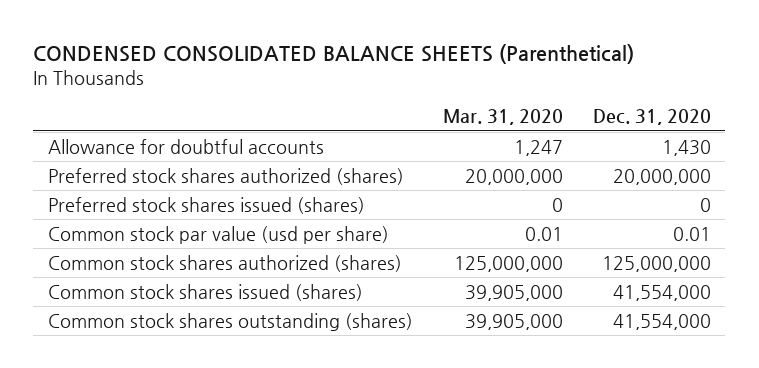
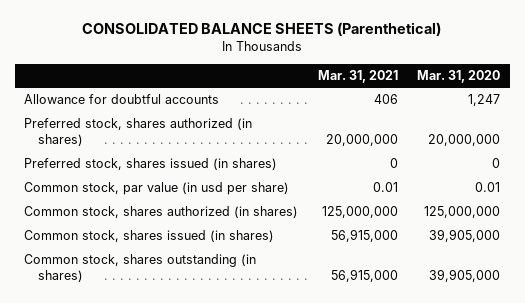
[33,44,635,65] CONDENSED CONSOLIDATED BALANCE SHEETS (Parenthetical) -> [82,22,442,37] CONSOLIDATED BALANCE SHEETS (Parenthetical)
[592,109,711,126] Dec. 31, 2020 -> none
none -> [317,69,398,83] Mar. 31, 2021
[48,167,405,185] Preferred stock shares authorized (shares) -> [24,118,253,147] Preferred stock, shares authorized (in shares)
[48,196,366,214] Preferred stock shares issued (shares) -> [24,158,278,171] Preferred stock, shares issued (in shares)
[48,225,390,244] Common stock par value (usd per share) -> [24,182,290,196] Common stock, par value (in usd per share)
[48,254,403,272] Common stock shares authorized (shares) -> [24,206,299,219] Common stock, shares authorized (in shares)
[48,283,364,301] Common stock shares issued (shares) -> [24,230,275,243] Common stock, shares issued (in shares)
[48,312,414,331] Common stock shares outstanding (shares) -> [24,254,257,283] Common stock, shares outstanding (in shares)

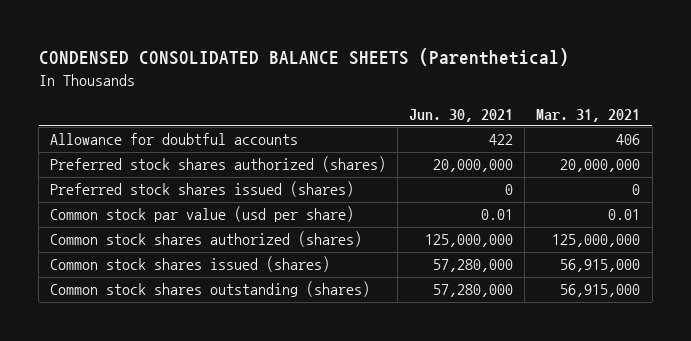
[82,22,442,37] CONSOLIDATED BALANCE SHEETS (Parenthetical) -> [38,48,569,67] CONDENSED CONSOLIDATED BALANCE SHEETS (Parenthetical)
[417,69,501,83] Mar. 31, 2020 -> none
none -> [409,108,514,122] Jun. 30, 2021
[24,118,253,147] Preferred stock, shares authorized (in shares) -> [50,156,387,173] Preferred stock shares authorized (shares)
[24,158,278,171] Preferred stock, shares issued (in shares) -> [50,181,355,198] Preferred stock shares issued (shares)
[24,182,290,196] Common stock, par value (in usd per share) -> [50,206,355,223] Common stock par value (usd per share)
[24,206,299,219] Common stock, shares authorized (in shares) -> [50,231,363,248] Common stock shares authorized (shares)
[24,230,275,243] Common stock, shares issued (in shares) -> [50,256,331,273] Common stock shares issued (shares)
[24,254,257,283] Common stock, shares outstanding (in shares) -> [50,281,371,298] Common stock shares outstanding (shares)

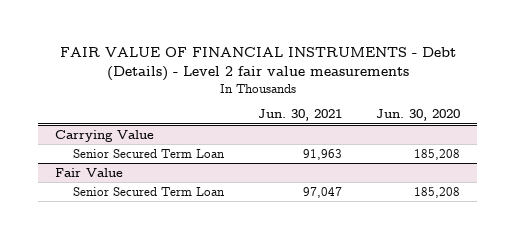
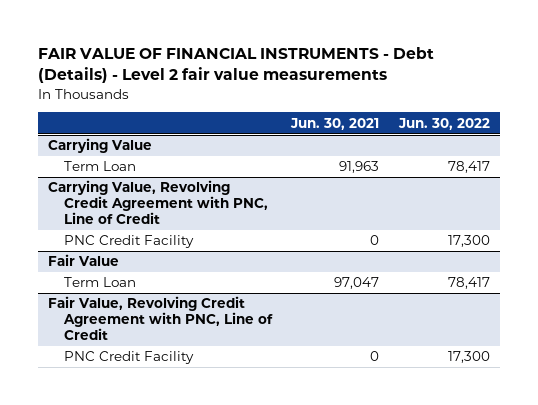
[376,109,461,122] Jun. 30, 2020 -> none
none -> [397,117,490,130] Jun. 30, 2022
[73,148,226,158] Senior Secured Term Loan -> [63,161,136,172] Term Loan
none -> [48,180,268,224] Carrying Value, Revolving Credit Agreement with PNC, Line of Credit
none -> [63,235,194,249] PNC Credit Facility
[73,186,226,196] Senior Secured Term Loan -> [63,277,136,288] Term Loan
none -> [48,296,273,340] Fair Value, Revolving Credit Agreement with PNC, Line of Credit
none -> [63,351,194,365] PNC Credit Facility

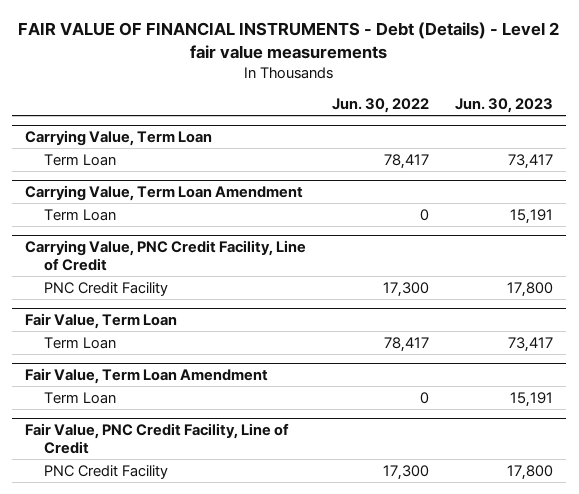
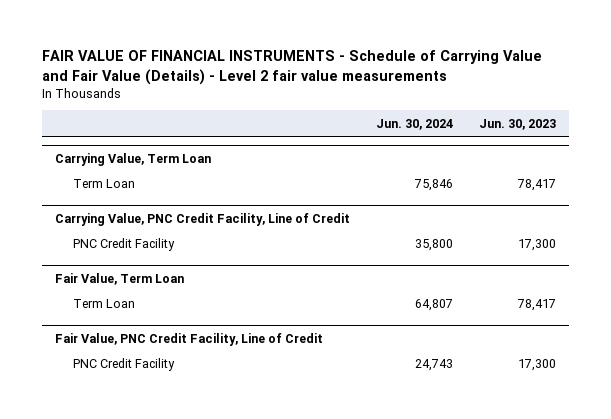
[18,22,560,60] FAIR VALUE OF FINANCIAL INSTRUMENTS - Debt (Details) - Level 2 fair value measurements -> [41,50,542,85] FAIR VALUE OF FINANCIAL INSTRUMENTS - Schedule of Carrying Value and Fair Value (Details) - Level 2 fair value measurements
[332,98,430,114] Jun. 30, 2022 -> none
none -> [376,118,454,130] Jun. 30, 2024
[25,184,304,201] Carrying Value, Term Loan Amendment -> none
[44,208,117,221] Term Loan -> none
[508,153,554,169] 73,417 -> [517,179,557,192] 78,417
[507,281,554,297] 17,800 -> [518,239,557,252] 17,300
[25,367,269,384] Fair Value, Term Loan Amendment -> none
[44,391,117,404] Term Loan -> none
[508,336,554,352] 73,417 -> [517,299,557,312] 78,417
[507,464,554,480] 17,800 -> [518,359,557,372] 17,300

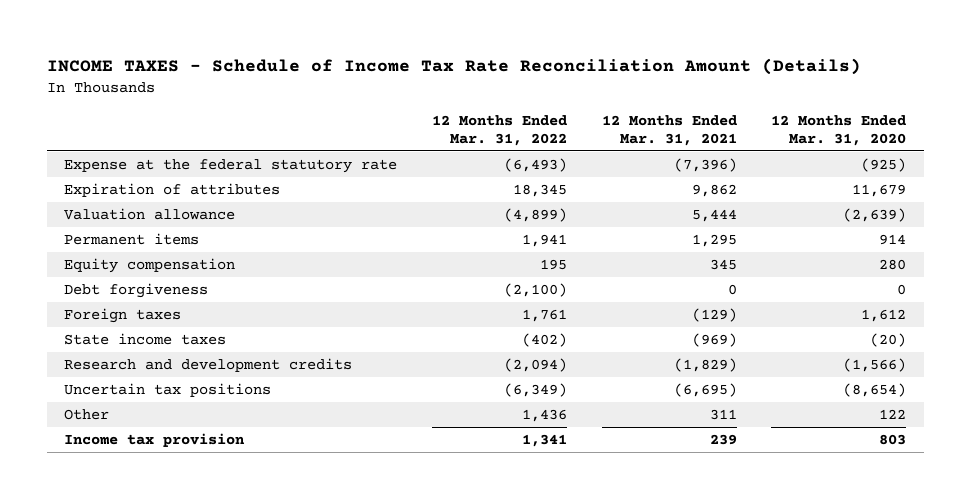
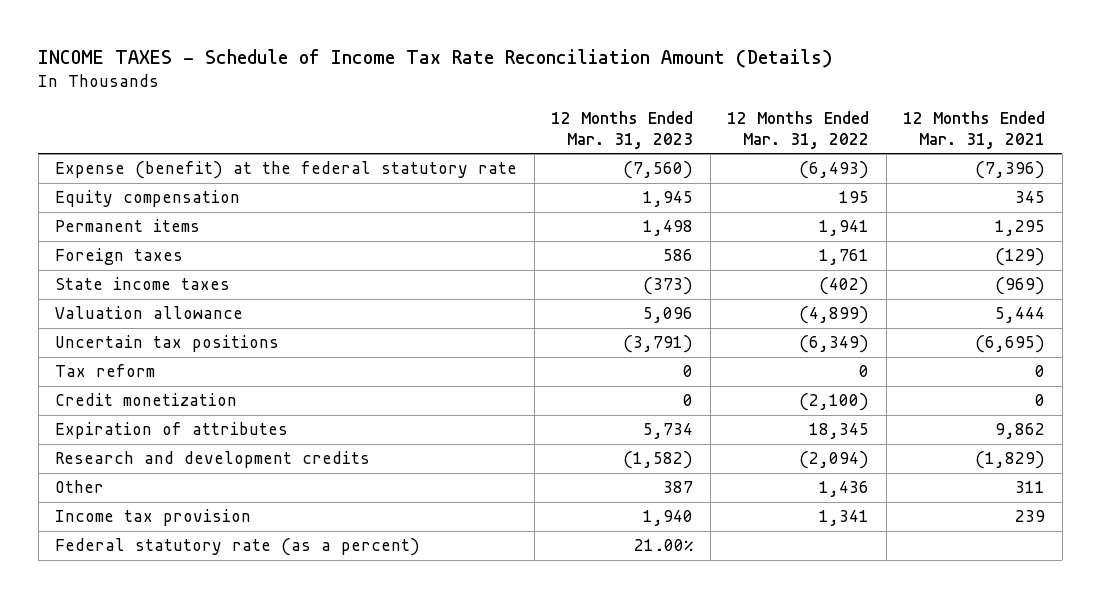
[771,114,907,146] 12 Months Ended Mar. 31, 2020 -> none
none -> [551,111,694,149] 12 Months Ended Mar. 31, 2023
[64,159,398,174] Expense at the federal statutory rate -> [55,161,518,180] Expense (benefit) at the federal statutory rate
[64,283,209,299] Debt forgiveness -> none
[64,233,200,246] Permanent items -> [55,219,201,233] Permanent items
[64,208,236,221] Valuation allowance -> [55,306,244,320] Valuation allowance
none -> [55,364,156,378] Tax reform
none -> [55,393,238,407] Credit monetization
[64,183,281,198] Expiration of attributes -> [55,422,289,440] Expiration of attributes
[64,358,353,373] Research and development credits -> [55,451,371,469] Research and development credits
none -> [55,538,421,557] Federal statutory rate (as a percent)

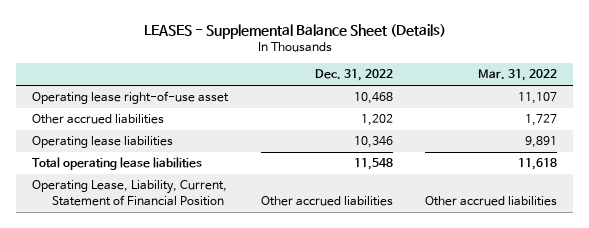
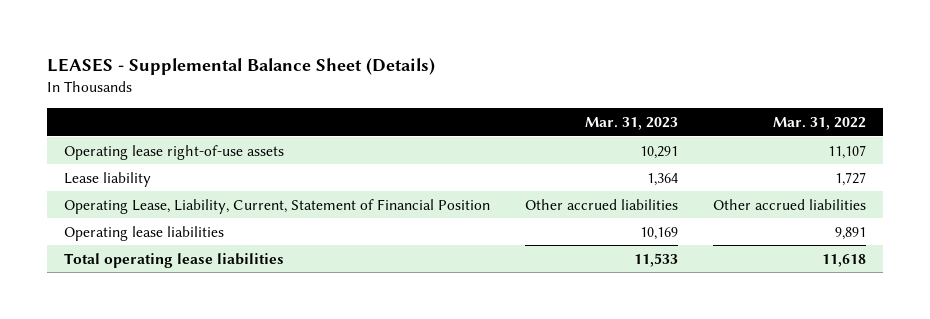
[314,69,393,82] Dec. 31, 2022 -> none
none -> [585,116,679,130] Mar. 31, 2023
[32,91,230,105] Operating lease right-of-use asset -> [64,144,285,160] Operating lease right-of-use assets
[32,114,165,125] Other accrued liabilities -> [64,171,152,187] Lease liability
[32,180,228,206] Operating Lease, Liability, Current, Statement of Financial Position -> [64,198,491,214] Operating Lease, Liability, Current, Statement of Financial Position

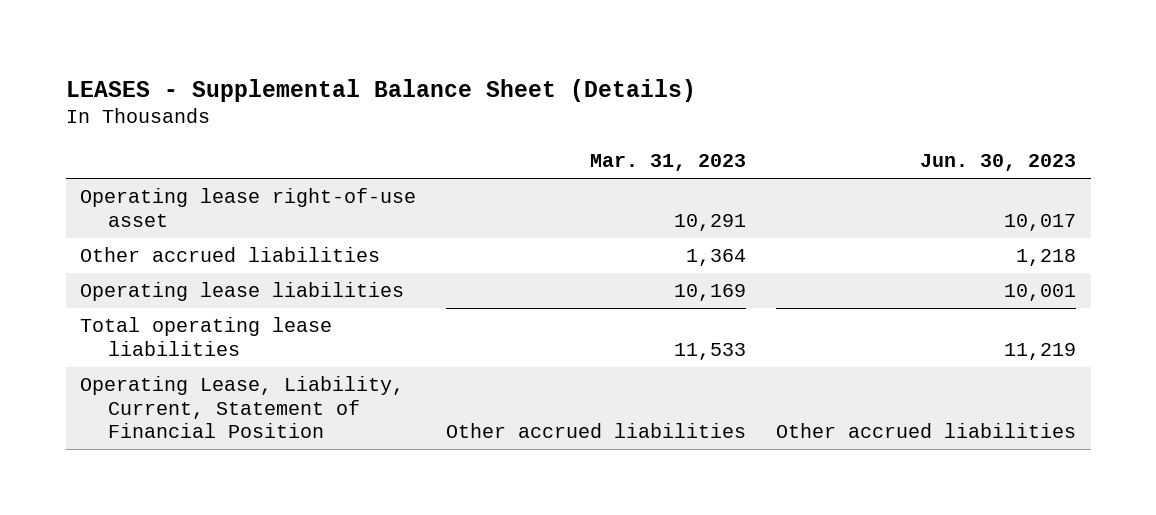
[772,116,866,130] Mar. 31, 2022 -> none
none -> [919,154,1076,172] Jun. 30, 2023
[64,144,285,160] Operating lease right-of-use assets -> [80,188,417,227] Operating lease right-of-use asset
[64,171,152,187] Lease liability -> [80,247,381,263] Other accrued liabilities
[64,198,491,214] Operating Lease, Liability, Current, Statement of Financial Position -> [80,376,405,439] Operating Lease, Liability, Current, Statement of Financial Position

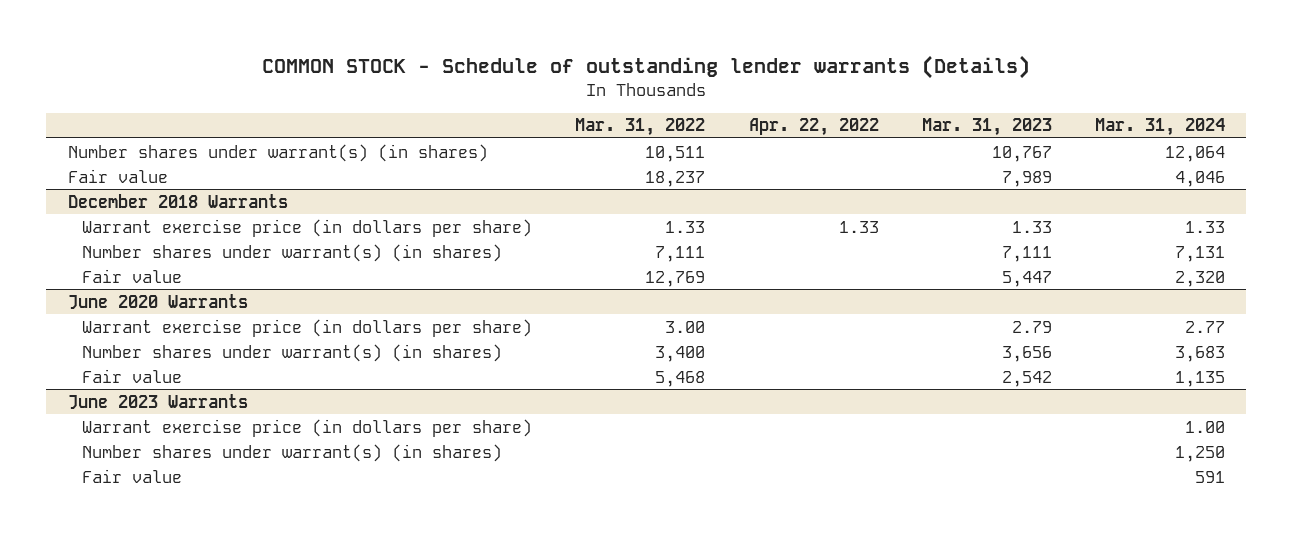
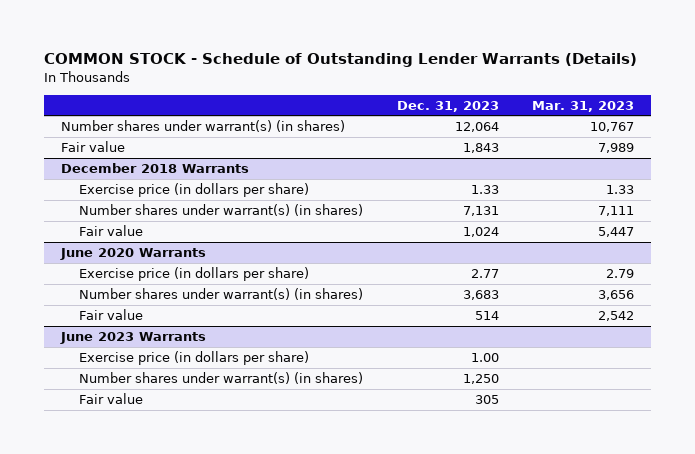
[262,54,1031,79] COMMON STOCK - Schedule of outstanding lender warrants (Details) -> [43,53,637,68] COMMON STOCK - Schedule of Outstanding Lender Warrants (Details)
[575,118,706,137] Mar. 31, 2022 -> none
[748,118,879,137] Apr. 22, 2022 -> none
[1094,118,1225,137] Mar. 31, 2024 -> none
none -> [396,100,499,112] Dec. 31, 2023
[82,218,533,237] Warrant exercise price (in dollars per share) -> [79,183,310,198] Exercise price (in dollars per share)
[82,318,533,337] Warrant exercise price (in dollars per share) -> [79,267,310,282] Exercise price (in dollars per share)
[82,418,533,437] Warrant exercise price (in dollars per share) -> [79,351,310,366] Exercise price (in dollars per share)

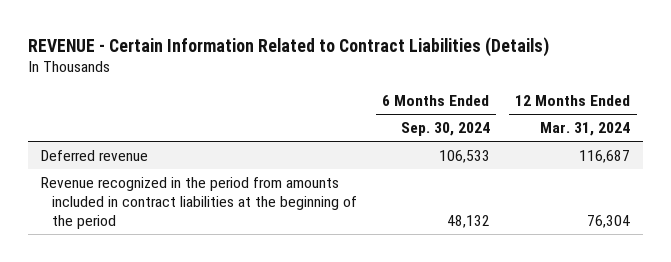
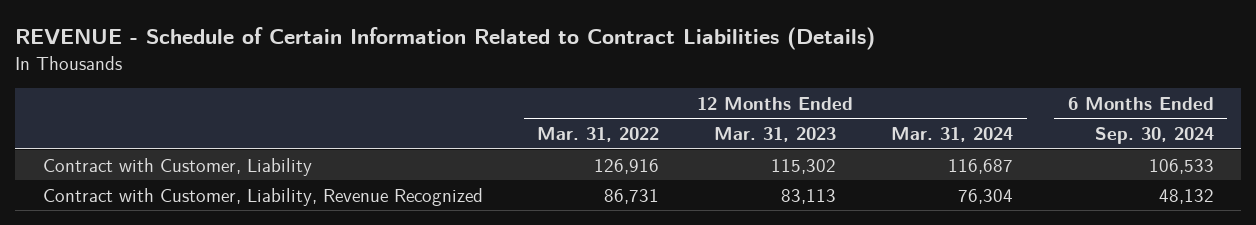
[27,36,549,57] REVENUE - Certain Information Related to Contract Liabilities (Details) -> [15,27,876,51] REVENUE - Schedule of Certain Information Related to Contract Liabilities (Details)
none -> [537,127,660,143] Mar. 31, 2022
none -> [714,127,837,143] Mar. 31, 2023
[40,149,148,161] Deferred revenue -> [42,157,312,176] Contract with Customer, Liability
[40,176,357,230] Revenue recognized in the period from amounts included in contract liabilities at the beginning of the period -> [42,187,483,206] Contract with Customer, Liability, Revenue Recognized

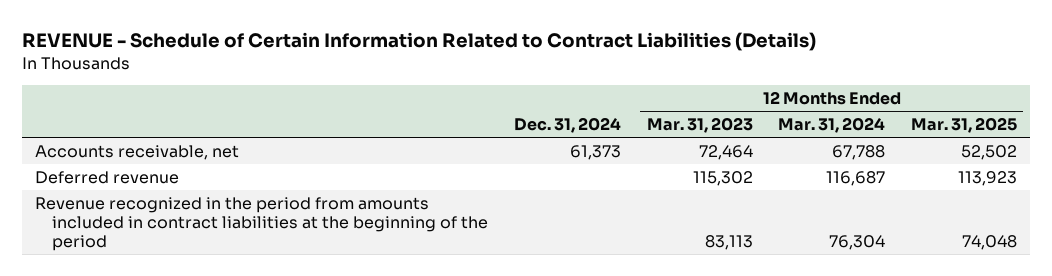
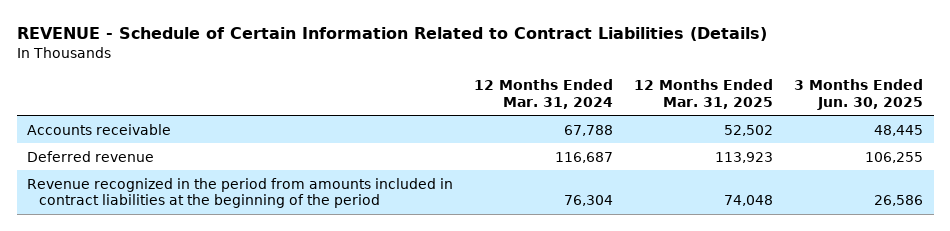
[514,117,622,134] Dec. 31, 2024 -> none
[646,117,753,134] Mar. 31, 2023 -> none
none -> [794,79,924,111] 3 Months Ended Jun. 30, 2025
[35,144,240,160] Accounts receivable, net -> [27,123,172,135] Accounts receivable

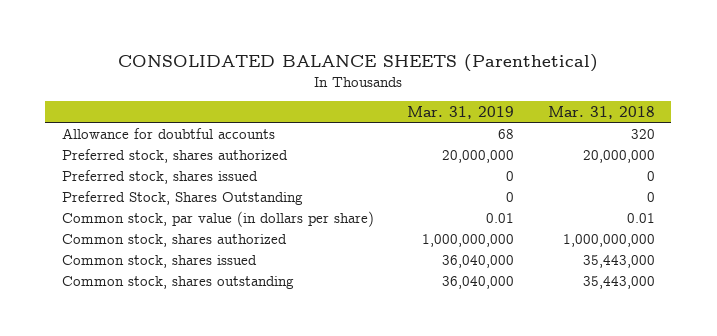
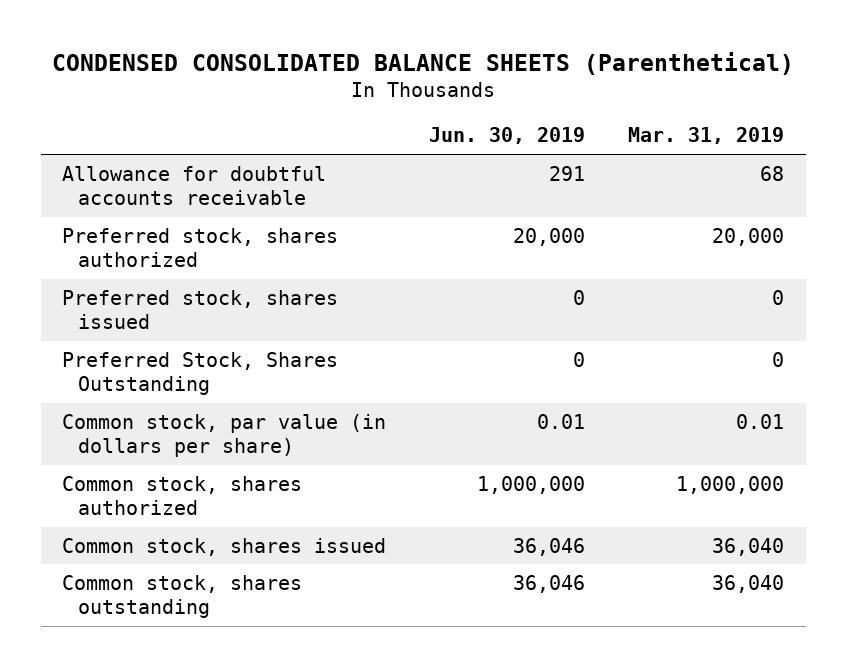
[118,54,599,73] CONSOLIDATED BALANCE SHEETS (Parenthetical) -> [52,52,795,76] CONDENSED CONSOLIDATED BALANCE SHEETS (Parenthetical)
[547,105,655,119] Mar. 31, 2018 -> none
none -> [429,127,586,145] Jun. 30, 2019
[61,127,275,139] Allowance for doubtful accounts -> [62,165,327,206] Allowance for doubtful accounts receivable
[442,149,515,163] 20,000,000 -> [712,227,785,246] 20,000
[422,233,515,247] 1,000,000,000 -> [676,475,785,494] 1,000,000
[442,254,515,268] 36,040,000 -> [712,537,785,556] 36,040
[442,275,515,289] 36,040,000 -> [712,574,785,593] 36,040

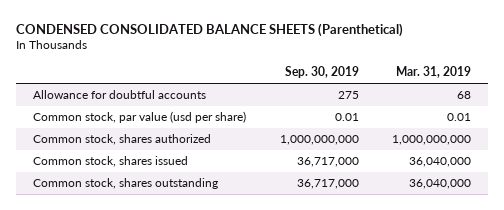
[429,127,586,145] Jun. 30, 2019 -> none
none -> [284,66,359,79] Sep. 30, 2019
[62,227,339,268] Preferred stock, shares authorized -> none
[62,289,339,330] Preferred stock, shares issued -> none
[62,351,339,396] Preferred Stock, Shares Outstanding -> none
[62,165,327,206] Allowance for doubtful accounts receivable -> [33,90,207,100] Allowance for doubtful accounts
[62,413,387,458] Common stock, par value (in dollars per share) -> [33,111,247,124] Common stock, par value (usd per share)
[676,475,785,494] 1,000,000 -> [391,135,471,146] 1,000,000,000
[712,537,785,556] 36,040 -> [408,157,471,168] 36,040,000
[712,574,785,593] 36,040 -> [408,179,471,190] 36,040,000

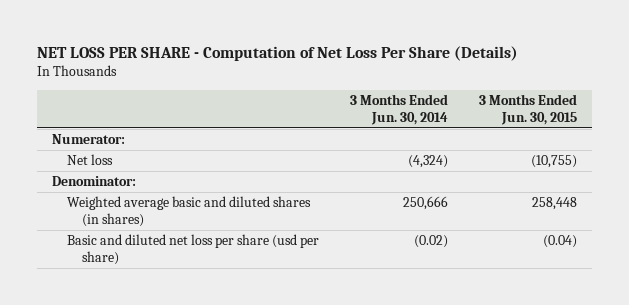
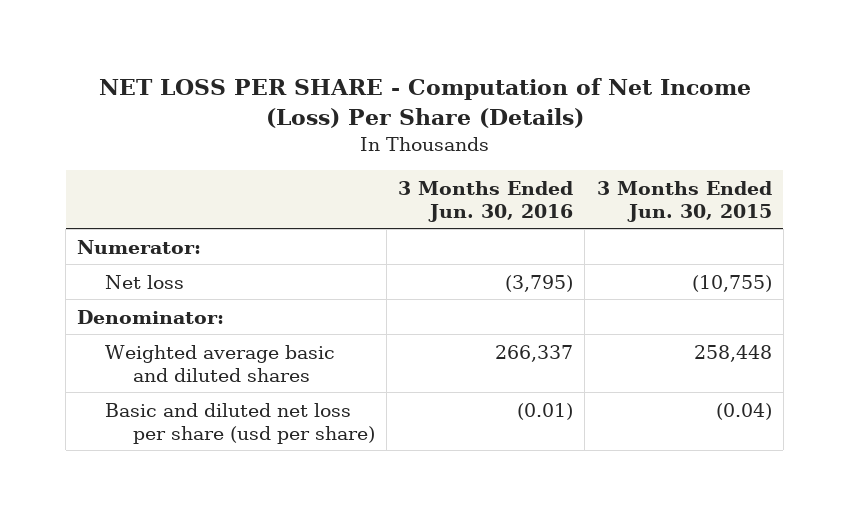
[36,45,518,61] NET LOSS PER SHARE - Computation of Net Loss Per Share (Details) -> [98,78,751,129] NET LOSS PER SHARE - Computation of Net Income (Loss) Per Share (Details)
[349,93,448,126] 3 Months Ended Jun. 30, 2014 -> none
none -> [398,180,574,222] 3 Months Ended Jun. 30, 2016
[67,195,312,228] Weighted average basic and diluted shares (in shares) -> [105,344,336,382] Weighted average basic and diluted shares

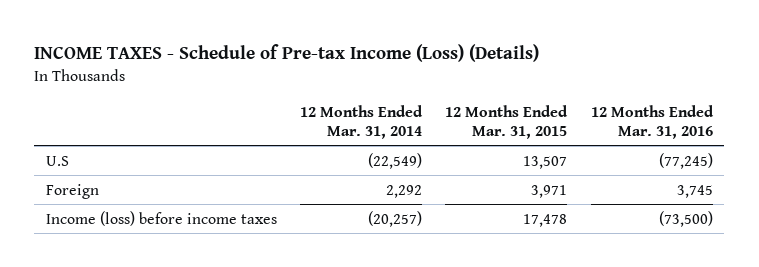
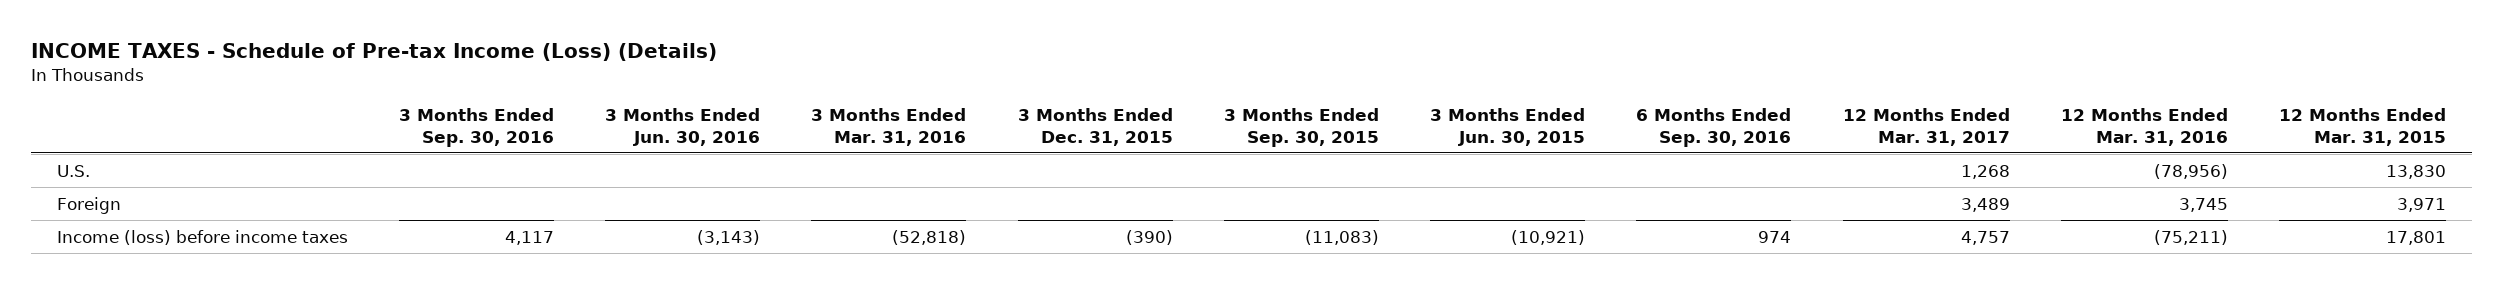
[300,104,424,139] 12 Months Ended Mar. 31, 2014 -> none
none -> [398,107,554,147] 3 Months Ended Sep. 30, 2016
none -> [605,107,761,146] 3 Months Ended Jun. 30, 2016
none -> [811,107,967,146] 3 Months Ended Mar. 31, 2016
none -> [1017,107,1173,146] 3 Months Ended Dec. 31, 2015
none -> [1223,107,1379,147] 3 Months Ended Sep. 30, 2015
none -> [1430,107,1586,146] 3 Months Ended Jun. 30, 2015
none -> [1636,107,1792,147] 6 Months Ended Sep. 30, 2016
none -> [1842,107,2010,146] 12 Months Ended Mar. 31, 2017
[45,155,69,166] U.S -> [56,164,90,177] U.S.
[523,155,568,169] 13,507 -> [2386,164,2447,179] 13,830
[658,152,713,169] (77,245) -> [2154,163,2229,179] (78,956)
[523,213,568,227] 17,478 -> [2386,230,2447,245] 17,801
[658,210,713,227] (73,500) -> [2154,229,2229,245] (75,211)

